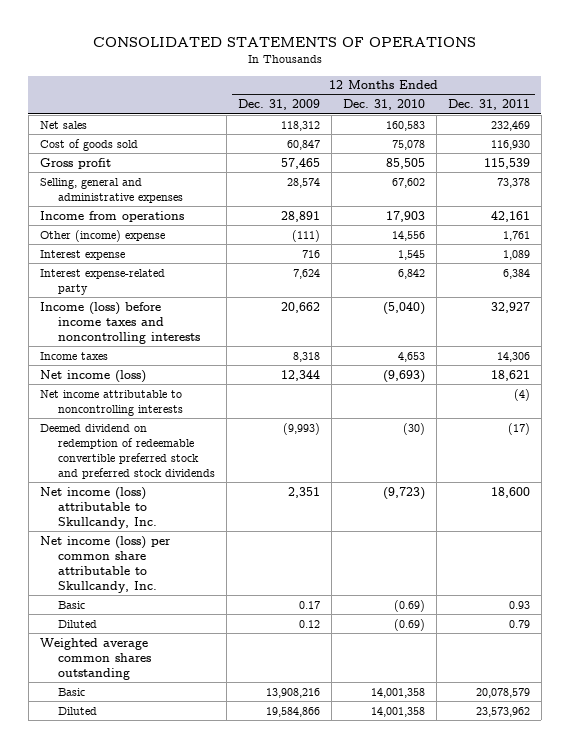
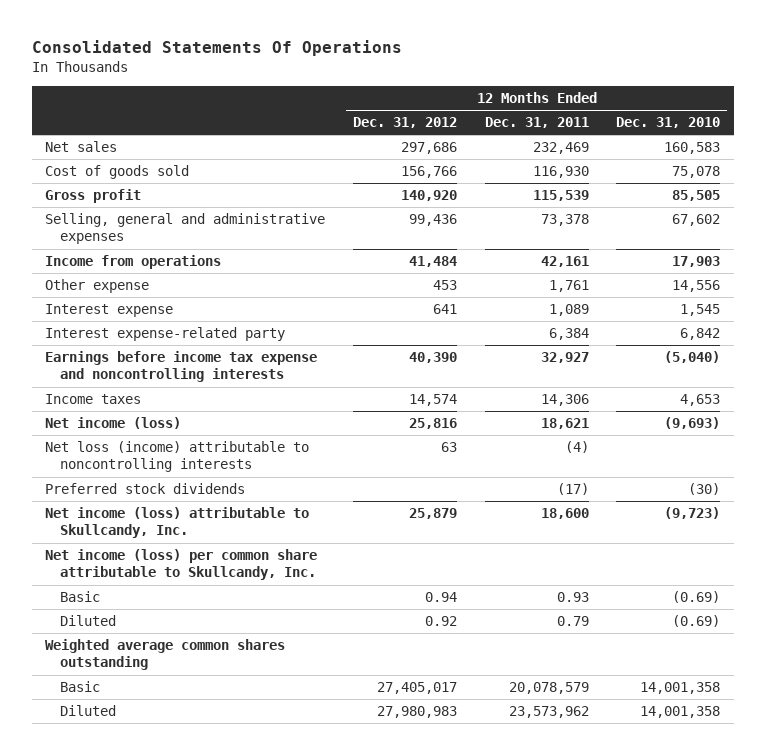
[92,36,476,47] CONSOLIDATED STATEMENTS OF OPERATIONS -> [31,40,402,57] Consolidated Statements Of Operations
[237,99,320,111] Dec. 31, 2009 -> none
none -> [352,117,457,129] Dec. 31, 2012
[39,229,165,242] Other (income) expense -> [45,279,150,294] Other expense
[39,301,200,344] Income (loss) before income taxes and noncontrolling interests -> [45,351,318,383] Earnings before income tax expense and noncontrolling interests
[39,389,183,416] Net income attributable to noncontrolling interests -> [45,441,310,473] Net loss (income) attributable to noncontrolling interests
[39,423,215,479] Deemed dividend on redemption of redeemable convertible preferred stock and preferred stock dividends -> [45,483,246,495] Preferred stock dividends

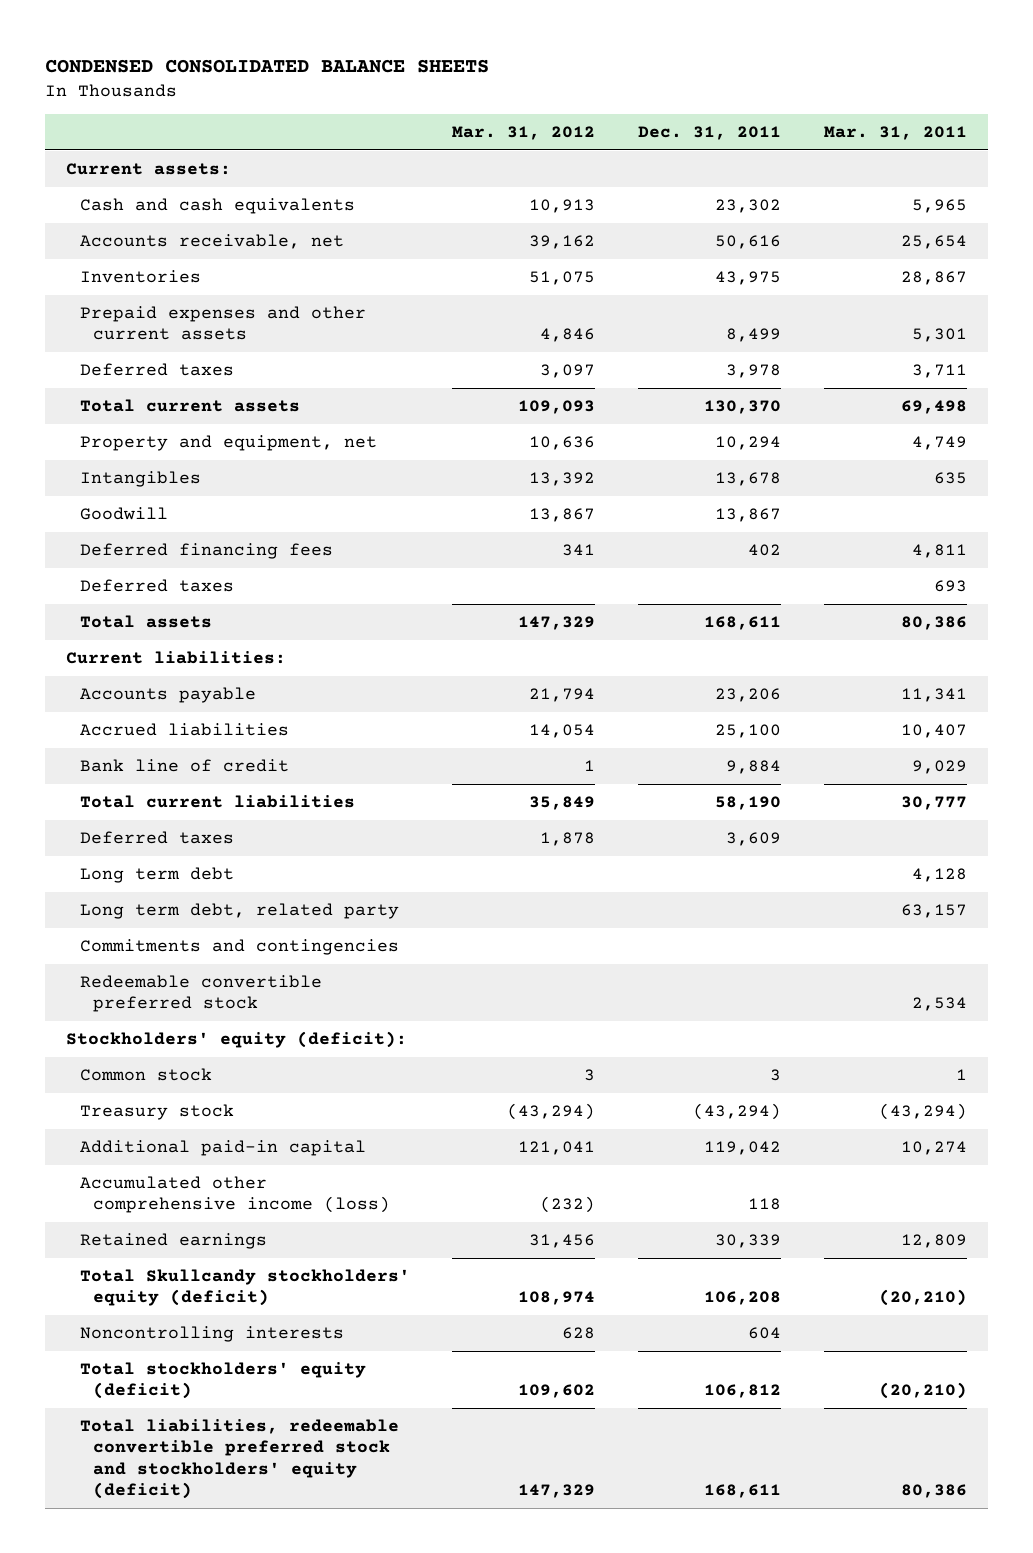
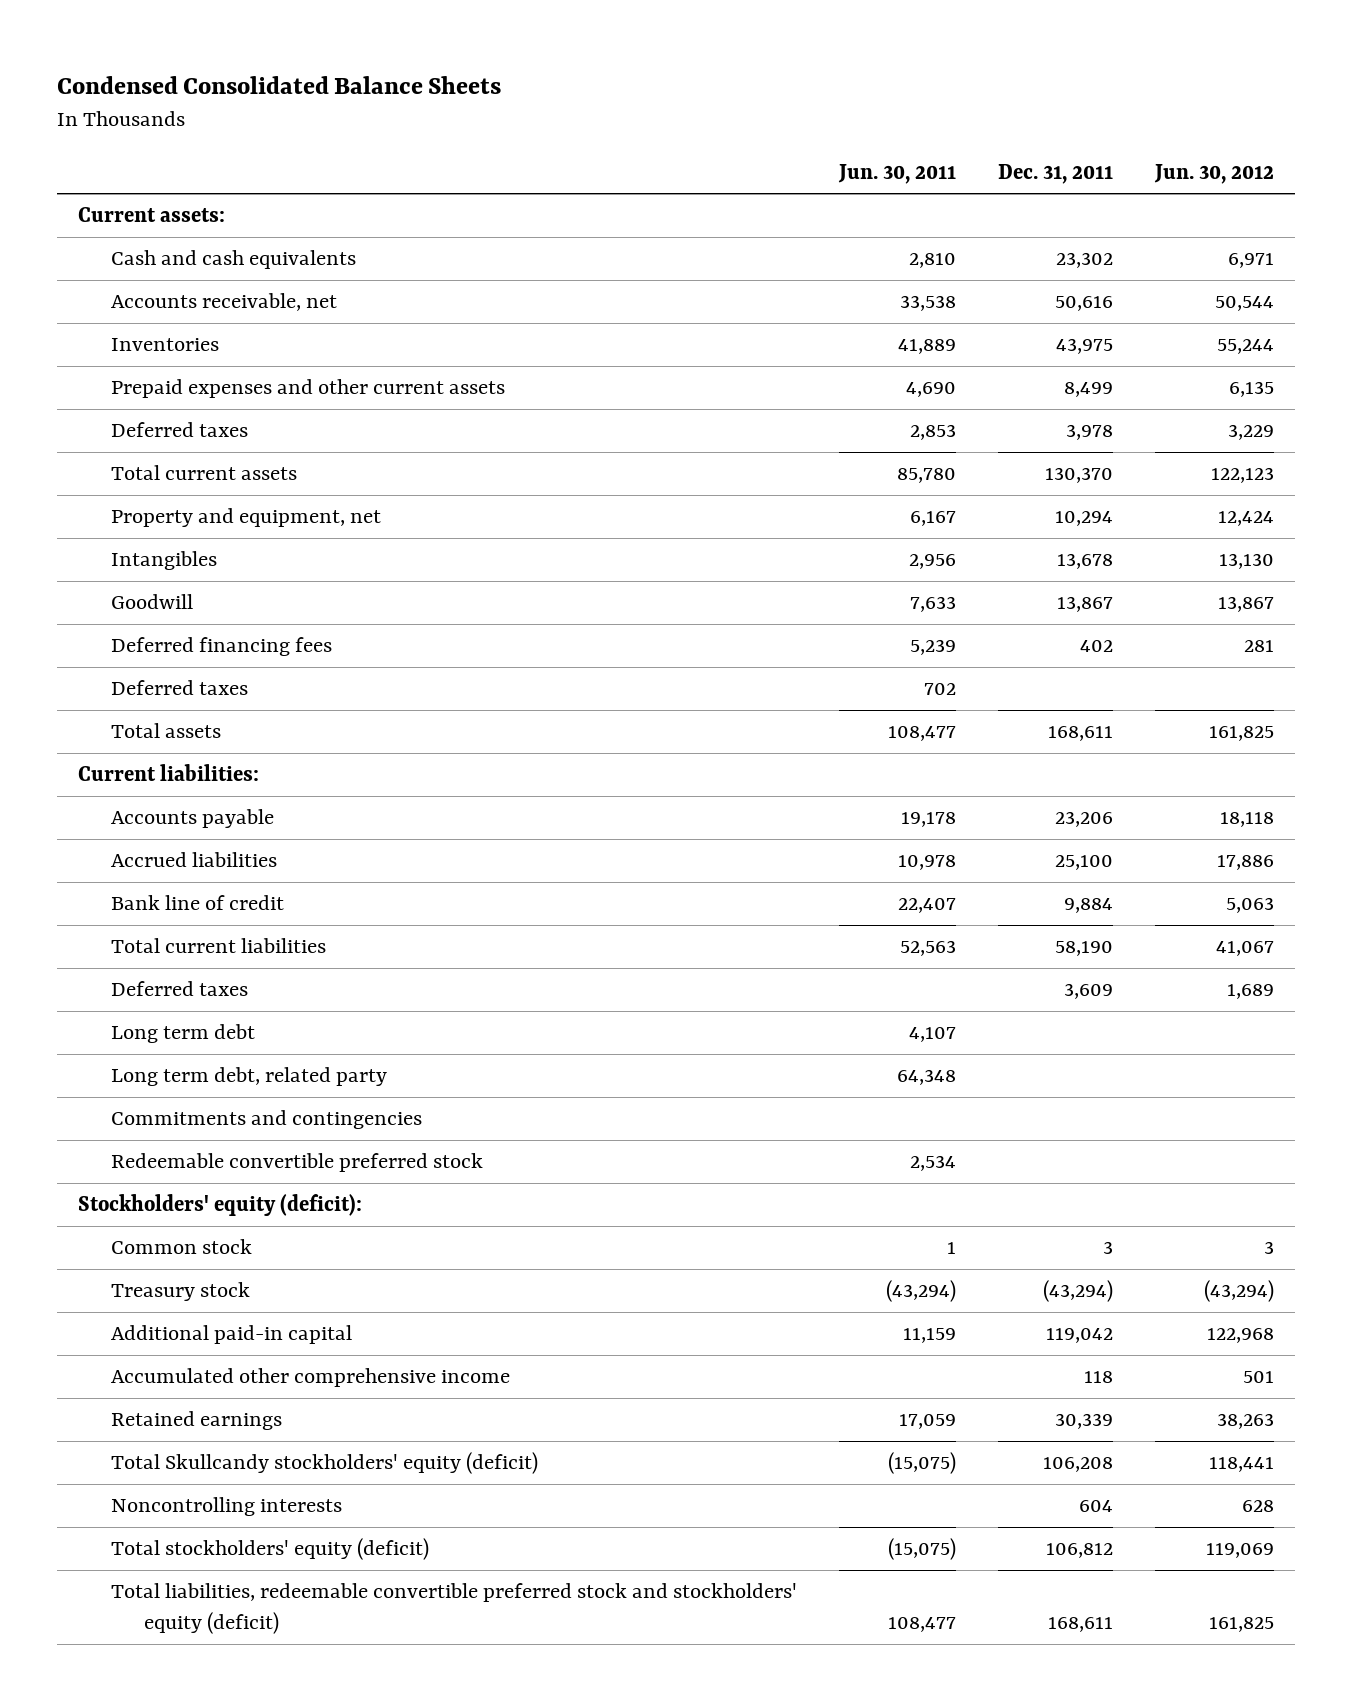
[44,59,489,74] CONDENSED CONSOLIDATED BALANCE SHEETS -> [56,75,501,94] Condensed Consolidated Balance Sheets
[452,126,596,141] Mar. 31, 2012 -> none
[823,126,967,141] Mar. 31, 2011 -> none
none -> [838,163,957,184] Jun. 30, 2011
none -> [1154,163,1275,184] Jun. 30, 2012
[79,1175,391,1214] Accumulated other comprehensive income (loss) -> [111,1368,511,1388] Accumulated other comprehensive income

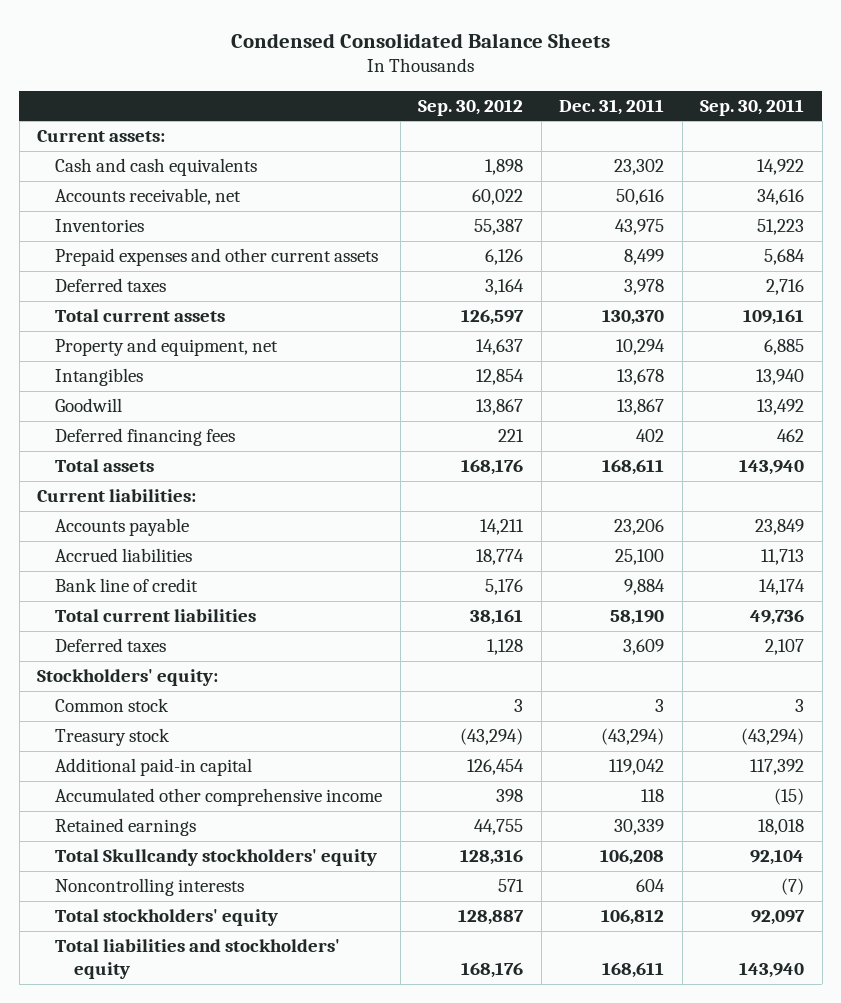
[838,163,957,184] Jun. 30, 2011 -> none
[1154,163,1275,184] Jun. 30, 2012 -> none
none -> [418,98,524,116] Sep. 30, 2012
none -> [700,98,805,116] Sep. 30, 2011
[111,680,249,696] Deferred taxes -> none
[111,1024,256,1044] Long term debt -> none
[111,1067,388,1087] Long term debt, related party -> none
[111,1110,423,1130] Commitments and contingencies -> none
[111,1153,484,1173] Redeemable convertible preferred stock -> none
[77,1194,362,1217] Stockholders' equity (deficit): -> [37,669,219,687] Stockholders' equity:
[111,1452,539,1475] Total Skullcandy stockholders' equity (deficit) -> [55,849,378,867] Total Skullcandy stockholders' equity
[111,1538,430,1561] Total stockholders' equity (deficit) -> [55,909,279,927] Total stockholders' equity
[111,1583,798,1634] Total liabilities, redeemable convertible preferred stock and stockholders' equity (deficit) -> [55,939,341,980] Total liabilities and stockholders' equity

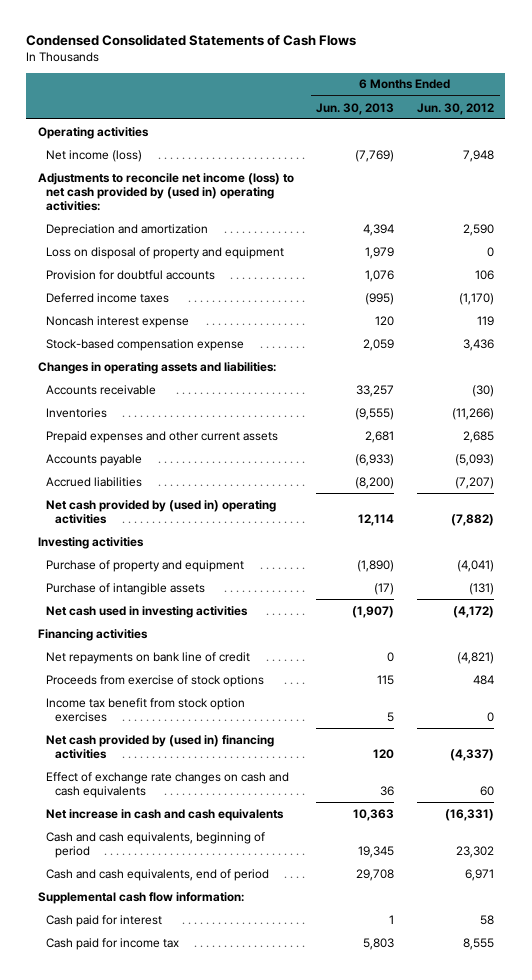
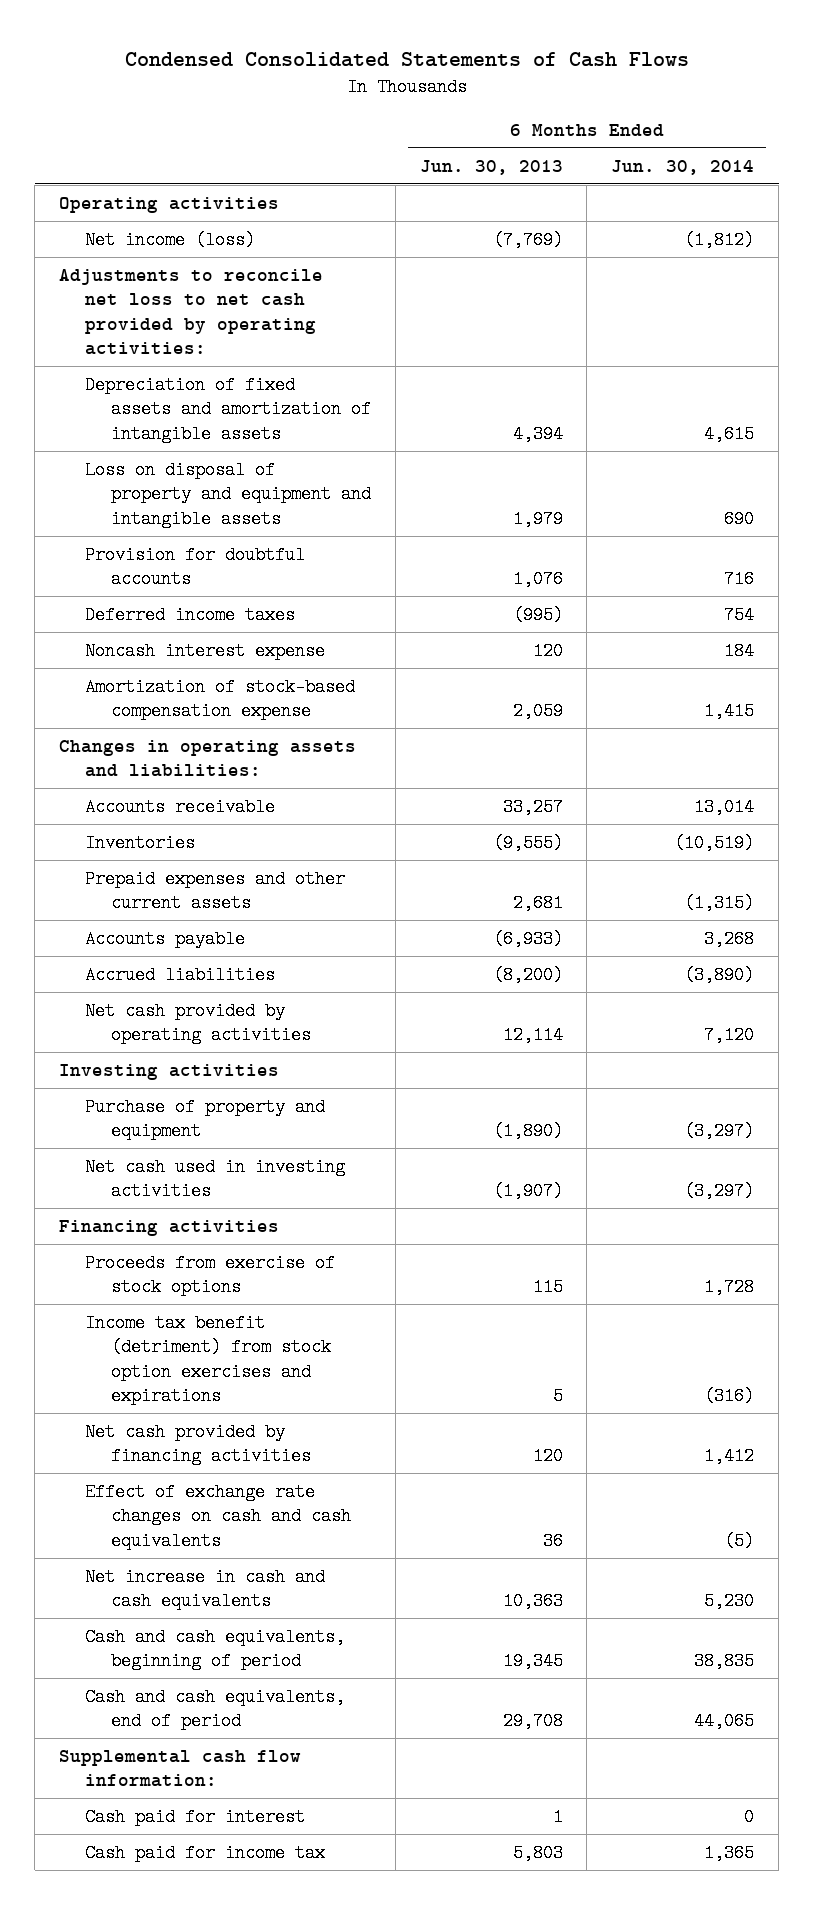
[417,102,495,115] Jun. 30, 2012 -> none
none -> [611,159,755,175] Jun. 30, 2014
[37,172,294,211] Adjustments to reconcile net income (loss) to net cash provided by (used in) operating activities: -> [59,268,324,356] Adjustments to reconcile net loss to net cash provided by operating activities:
[46,223,209,236] Depreciation and amortization -> [85,375,372,443] Depreciation of fixed assets and amortization of intangible assets
[46,246,285,259] Loss on disposal of property and equipment -> [85,460,372,528] Loss on disposal of property and equipment and intangible assets
[46,338,245,351] Stock-based compensation expense -> [85,677,356,721] Amortization of stock-based compensation expense
[46,499,277,524] Net cash provided by (used in) operating activities -> [85,1001,312,1045] Net cash provided by operating activities
[46,582,206,595] Purchase of intangible assets -> none
[46,651,251,664] Net repayments on bank line of credit -> none
[46,697,246,722] Income tax benefit from stock option exercises -> [85,1313,332,1406] Income tax benefit (detriment) from stock option exercises and expirations
[46,734,275,759] Net cash provided by (used in) financing activities -> [85,1422,312,1466] Net cash provided by financing activities

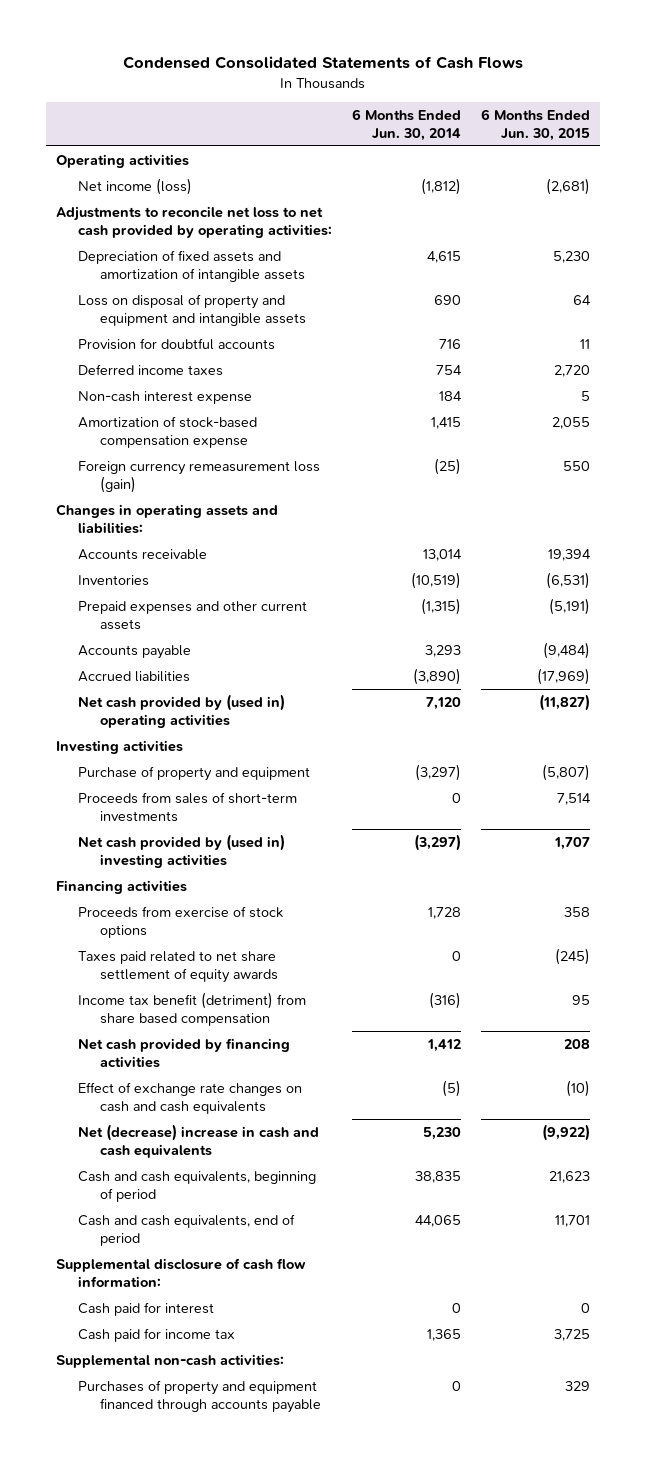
[419,159,563,175] Jun. 30, 2013 -> none
none -> [480,109,590,142] 6 Months Ended Jun. 30, 2015
[85,641,326,660] Noncash interest expense -> [78,390,253,404] Non-cash interest expense
none -> [78,460,321,493] Foreign currency remeasurement loss (gain)
[704,929,755,948] 3,268 -> [425,644,462,657] 3,293
[85,1001,312,1045] Net cash provided by operating activities -> [78,693,286,728] Net cash provided by (used in) operating activities
none -> [78,791,298,822] Proceeds from sales of short-term investments
[85,1157,346,1201] Net cash used in investing activities -> [78,833,286,868] Net cash provided by (used in) investing activities
none -> [78,950,279,983] Taxes paid related to net share settlement of equity awards
[85,1313,332,1406] Income tax benefit (detriment) from stock option exercises and expirations -> [78,991,307,1026] Income tax benefit (detriment) from share based compensation
[85,1567,326,1611] Net increase in cash and cash equivalents -> [78,1123,320,1158] Net (decrease) increase in cash and cash equivalents
[59,1749,302,1788] Supplemental cash flow information: -> [55,1257,306,1287] Supplemental disclosure of cash flow information:
none -> [55,1353,284,1368] Supplemental non-cash activities:
none -> [78,1379,322,1413] Purchases of property and equipment financed through accounts payable

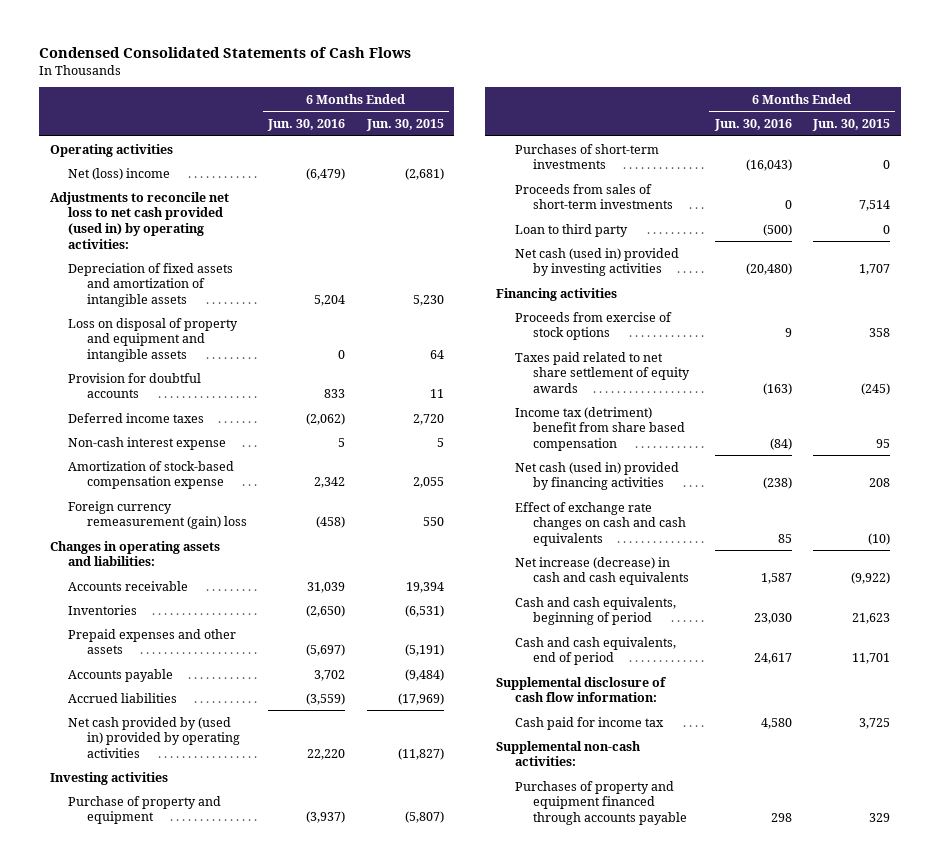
[352,109,462,142] 6 Months Ended Jun. 30, 2014 -> none
none -> [267,119,346,132] Jun. 30, 2016
[78,177,193,195] Net income (loss) -> [68,167,171,180] Net (loss) income
[55,205,333,238] Adjustments to reconcile net loss to net cash provided by operating activities: -> [49,191,229,249] Adjustments to reconcile net loss to net cash provided (used in) by operating activities:
[78,460,321,493] Foreign currency remeasurement loss (gain) -> [68,500,247,530] Foreign currency remeasurement (gain) loss
[78,600,308,630] Prepaid expenses and other current assets -> [68,628,237,655] Prepaid expenses and other assets
[78,693,286,728] Net cash provided by (used in) operating activities -> [68,716,240,758] Net cash provided by (used in) provided by operating activities
none -> [514,143,659,170] Purchases of short-term investments
none -> [514,223,628,237] Loan to third party
[78,833,286,868] Net cash provided by (used in) investing activities -> [514,247,679,277] Net cash (used in) provided by investing activities
[78,991,307,1026] Income tax benefit (detriment) from share based compensation -> [514,406,686,451] Income tax (detriment) benefit from share based compensation
[78,1037,291,1068] Net cash provided by financing activities -> [514,461,679,491] Net cash (used in) provided by financing activities
[78,1123,320,1158] Net (decrease) increase in cash and cash equivalents -> [514,556,690,586] Net increase (decrease) in cash and cash equivalents
[78,1301,215,1316] Cash paid for interest -> none

